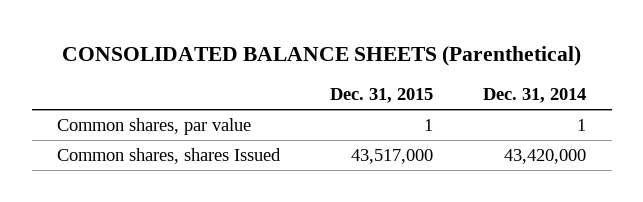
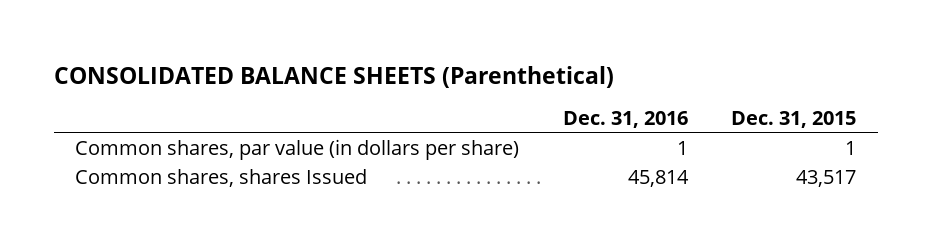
[483,88,587,104] Dec. 31, 2014 -> none
none -> [562,110,688,128] Dec. 31, 2016
[56,118,251,136] Common shares, par value -> [75,139,520,161] Common shares, par value (in dollars per share)
[351,149,434,165] 43,517,000 -> [796,170,857,188] 43,517

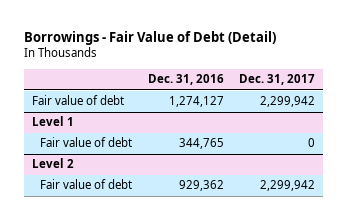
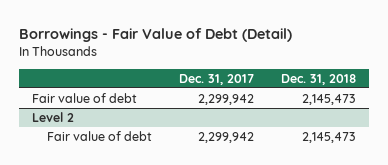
[147,74,224,86] Dec. 31, 2016 -> none
none -> [281,73,357,85] Dec. 31, 2018
[31,116,74,127] Level 1 -> none
[40,137,133,148] Fair value of debt -> none

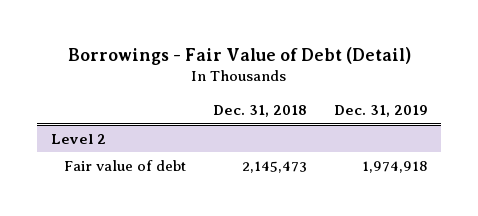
[179,73,255,85] Dec. 31, 2017 -> none
none -> [333,105,428,118] Dec. 31, 2019
[32,92,138,103] Fair value of debt -> none

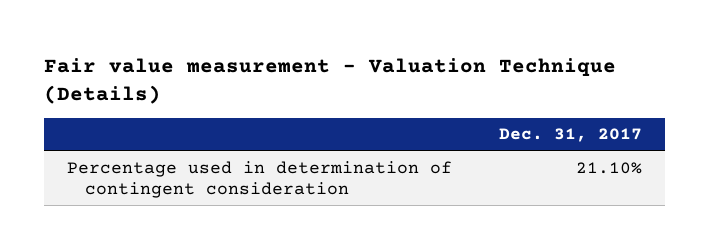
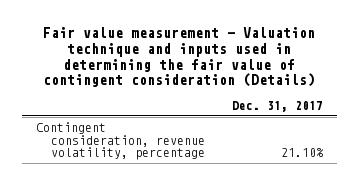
[43,57,616,104] Fair value measurement - Valuation Technique (Details) -> [43,26,316,88] Fair value measurement - Valuation technique and inputs used in determining the fair value of contingent consideration (Details)
[66,160,452,199] Percentage used in determination of contingent consideration -> [35,121,205,161] Contingent consideration, revenue volatility, percentage

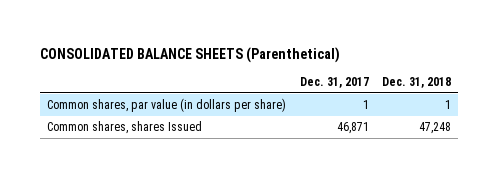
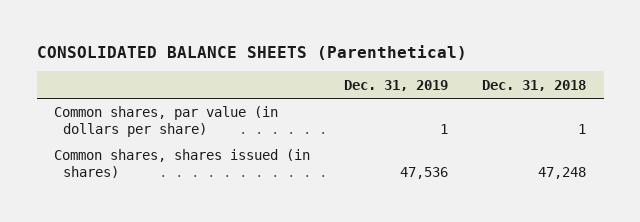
[299,77,369,89] Dec. 31, 2017 -> none
none -> [344,79,449,91] Dec. 31, 2019
[46,121,202,135] Common shares, shares Issued -> [53,149,310,178] Common shares, shares issued (in shares)

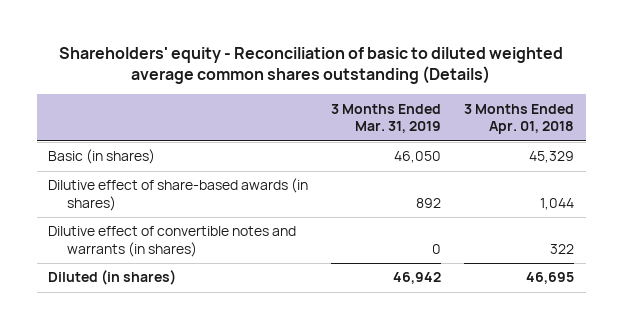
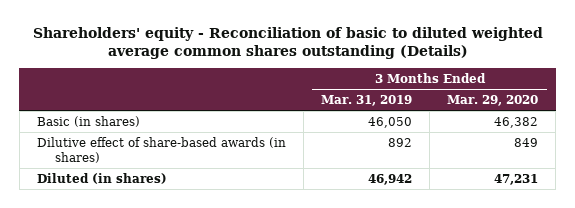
[464,103,575,135] 3 Months Ended Apr. 01, 2018 -> none
none -> [447,94,539,106] Mar. 29, 2020
[48,226,297,258] Dilutive effect of convertible notes and warrants (in shares) -> none

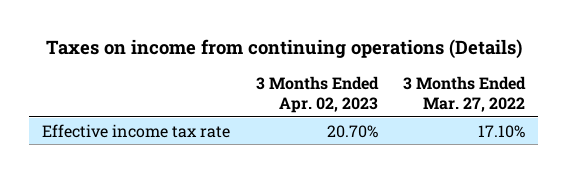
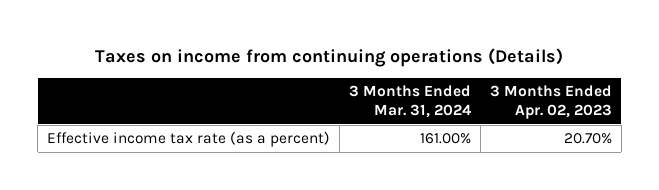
[403,76,527,113] 3 Months Ended Mar. 27, 2022 -> none
none -> [348,85,471,119] 3 Months Ended Mar. 31, 2024
[42,123,231,138] Effective income tax rate -> [47,131,331,148] Effective income tax rate (as a percent)

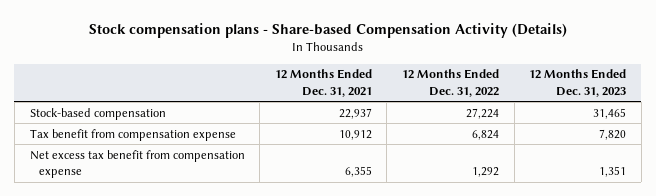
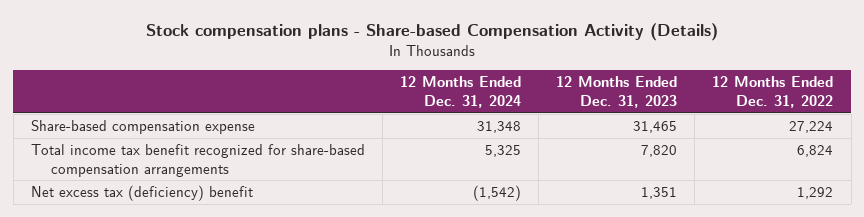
[274,69,372,97] 12 Months Ended Dec. 31, 2021 -> none
none -> [400,76,522,108] 12 Months Ended Dec. 31, 2024
[29,107,166,120] Stock-based compensation -> [30,119,255,134] Share-based compensation expense
[29,128,236,141] Tax benefit from compensation expense -> [30,143,365,177] Total income tax benefit recognized for share-based compensation arrangements
[29,149,245,178] Net excess tax benefit from compensation expense -> [30,184,253,201] Net excess tax (deficiency) benefit

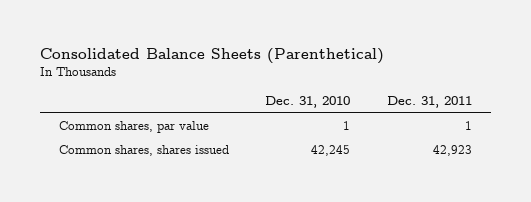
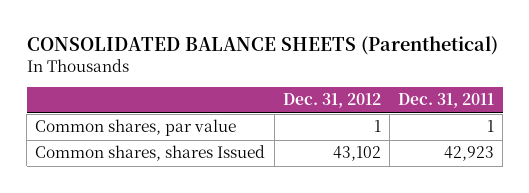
[40,48,385,65] Consolidated Balance Sheets (Parenthetical) -> [26,35,498,55] CONSOLIDATED BALANCE SHEETS (Parenthetical)
[265,95,351,108] Dec. 31, 2010 -> none
none -> [282,93,381,109] Dec. 31, 2012
[58,145,229,157] Common shares, shares issued -> [35,145,266,162] Common shares, shares Issued

